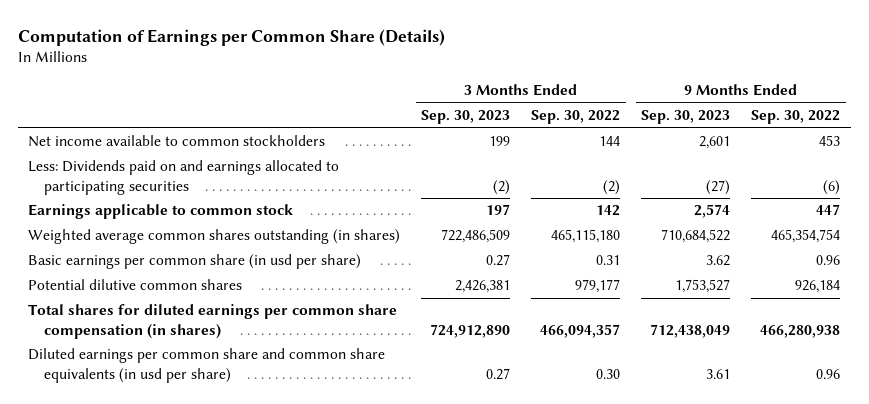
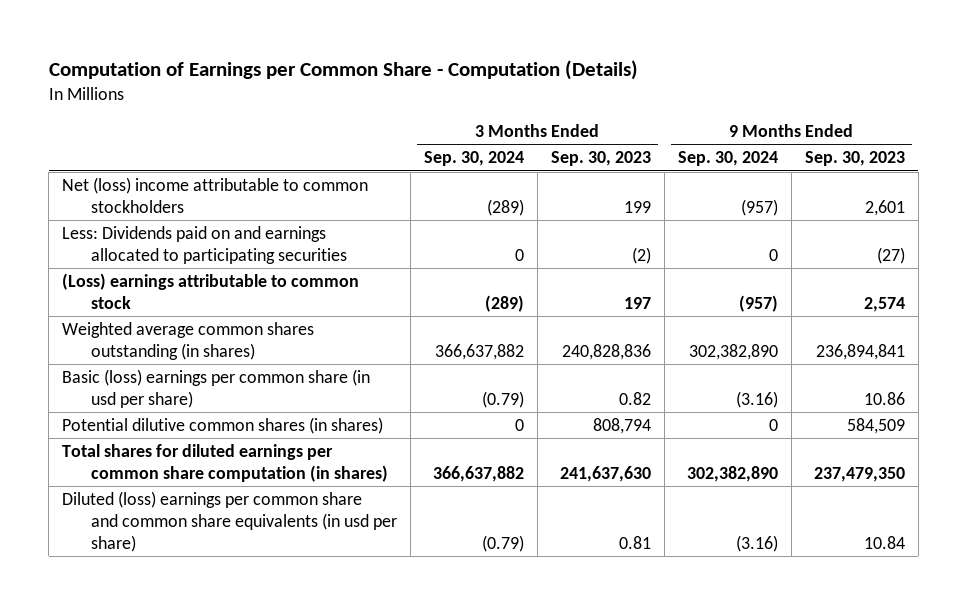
[17,28,445,46] Computation of Earnings per Common Share (Details) -> [48,60,638,81] Computation of Earnings per Common Share - Computation (Details)
[531,110,621,125] Sep. 30, 2022 -> none
[751,110,841,125] Sep. 30, 2022 -> none
none -> [423,151,524,167] Sep. 30, 2024
none -> [677,151,778,167] Sep. 30, 2024
[28,135,326,148] Net income available to common stockholders -> [62,176,369,213] Net (loss) income attributable to common stockholders
[28,204,294,220] Earnings applicable to common stock -> [62,272,360,309] (Loss) earnings attributable to common stock
[441,229,511,244] 722,486,509 -> [561,343,651,360] 240,828,836
[661,229,731,244] 710,684,522 -> [815,343,905,360] 236,894,841
[28,254,362,270] Basic earnings per common share (in usd per share) -> [62,368,371,408] Basic (loss) earnings per common share (in usd per share)
[486,254,511,267] 0.27 -> [618,391,651,405] 0.82
[706,255,731,267] 3.62 -> [863,391,905,405] 10.86
[28,279,243,291] Potential dilutive common shares -> [62,416,384,434] Potential dilutive common shares (in shares)
[455,280,511,294] 2,426,381 -> [592,417,651,434] 808,794
[675,279,731,294] 1,753,527 -> [846,417,905,434] 584,509
[28,304,398,339] Total shares for diluted earnings per common share compensation (in shares) -> [62,443,388,482] Total shares for diluted earnings per common share computation (in shares)
[430,323,511,338] 724,912,890 -> [559,465,651,482] 241,637,630
[650,323,731,338] 712,438,049 -> [813,466,905,482] 237,479,350
[28,348,386,383] Diluted earnings per common share and common share equivalents (in usd per share) -> [62,490,397,552] Diluted (loss) earnings per common share and common share equivalents (in usd per share)
[486,367,511,380] 0.27 -> [618,535,651,549] 0.81
[706,368,731,379] 3.61 -> [863,535,905,549] 10.84

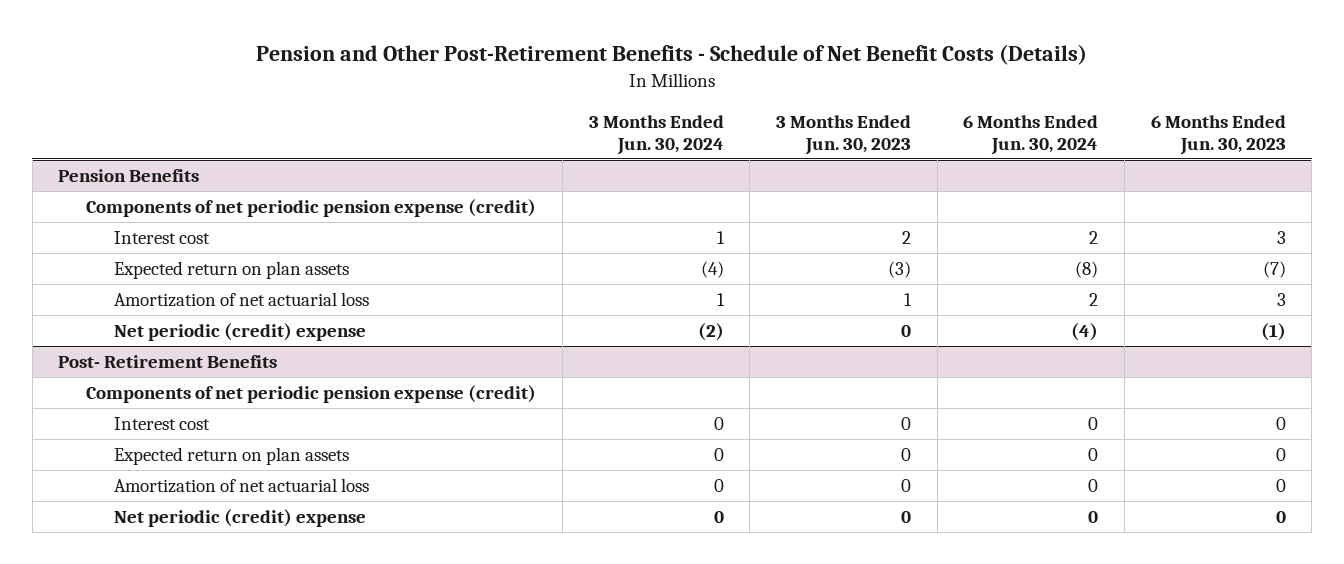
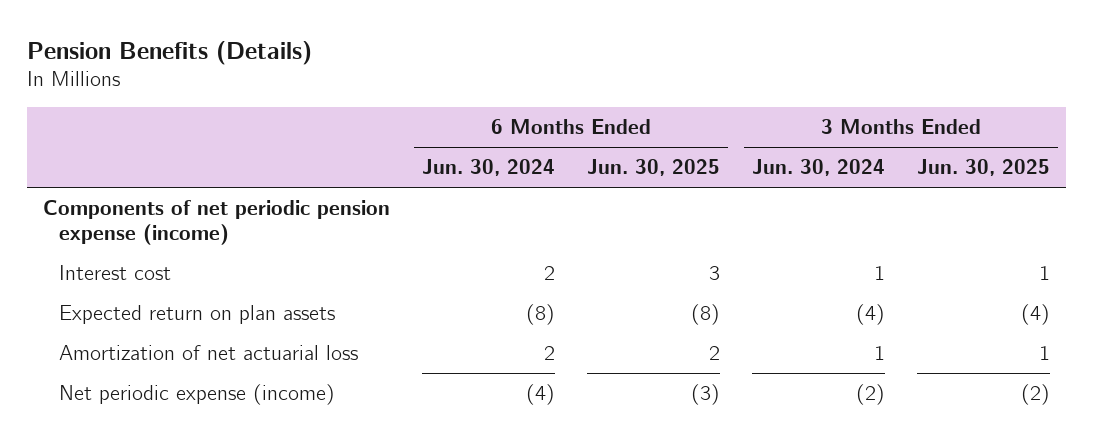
[255,44,1087,66] Pension and Other Post-Retirement Benefits - Schedule of Net Benefit Costs (Details) -> [27,40,313,65] Pension Benefits (Details)
[776,114,912,155] 3 Months Ended Jun. 30, 2023 -> none
[1150,114,1286,155] 6 Months Ended Jun. 30, 2023 -> none
none -> [587,159,721,177] Jun. 30, 2025
none -> [916,159,1050,177] Jun. 30, 2025
[58,169,200,183] Pension Benefits -> none
[86,199,537,218] Components of net periodic pension expense (credit) -> [43,200,391,246] Components of net periodic pension expense (income)
[58,355,278,369] Post- Retirement Benefits -> none
[86,385,537,404] Components of net periodic pension expense (credit) -> none
[114,417,211,431] Interest cost -> none
[114,447,350,466] Expected return on plan assets -> none
[114,478,370,494] Amortization of net actuarial loss -> none
[114,509,367,528] Net periodic (credit) expense -> none
[114,323,367,342] Net periodic (credit) expense -> [59,384,336,406] Net periodic expense (income)

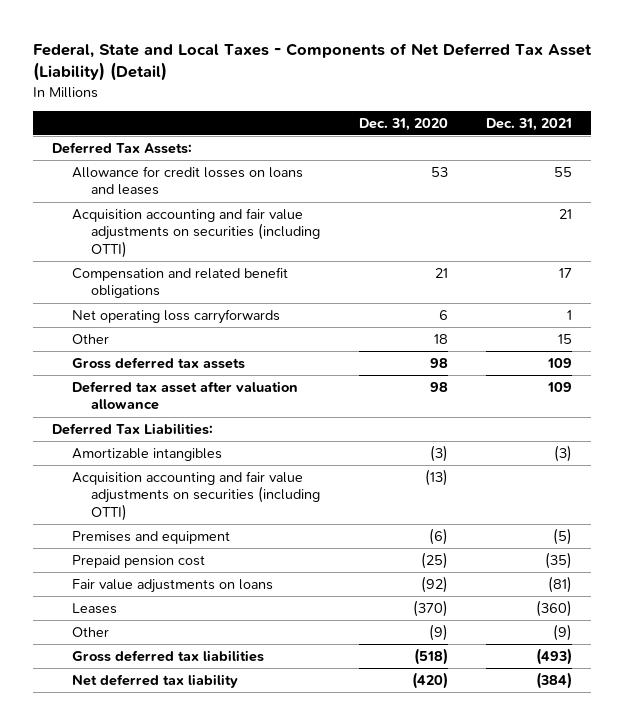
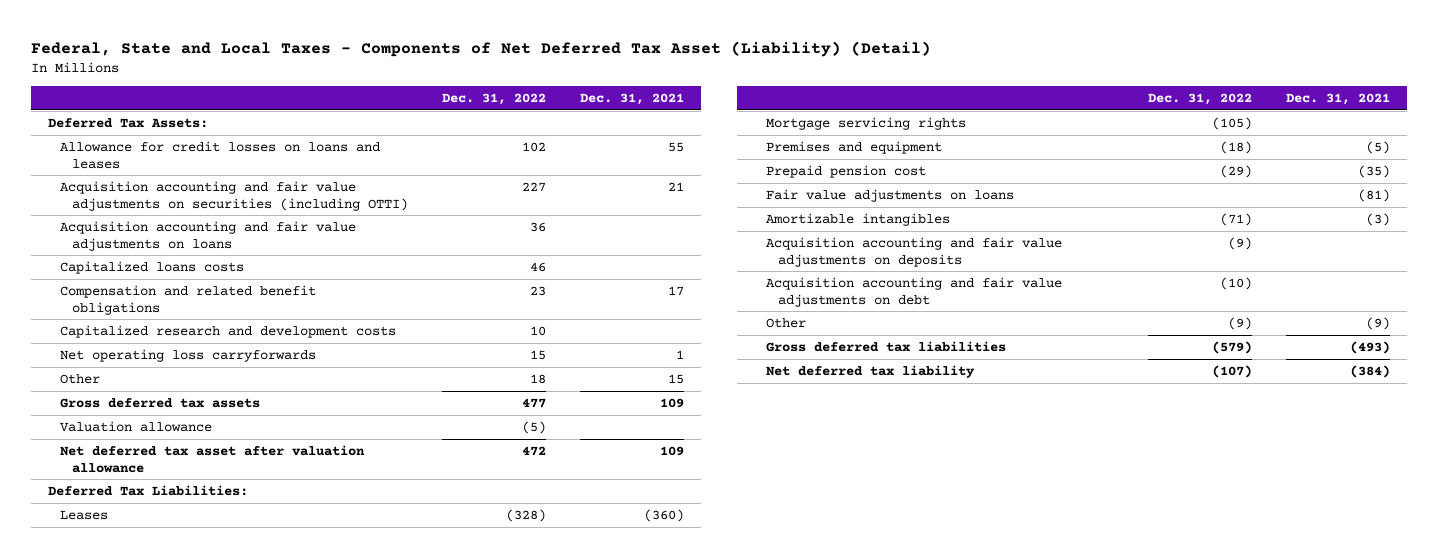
[358,117,448,131] Dec. 31, 2020 -> none
none -> [442,92,547,105] Dec. 31, 2022
none -> [60,220,357,251] Acquisition accounting and fair value adjustments on loans
none -> [60,260,245,274] Capitalized loans costs
none -> [60,324,397,338] Capitalized research and development costs
none -> [60,420,213,432] Valuation allowance
[71,380,298,411] Deferred tax asset after valuation allowance -> [60,444,366,473] Net deferred tax asset after valuation allowance
[71,470,321,522] Acquisition accounting and fair value adjustments on securities (including OTTI) -> none
[71,602,117,614] Leases -> [60,509,109,520] Leases
none -> [766,116,967,130] Mortgage servicing rights
[71,447,222,461] Amortizable intangibles -> [766,212,951,226] Amortizable intangibles
none -> [766,236,1063,267] Acquisition accounting and fair value adjustments on deposits
none -> [766,276,1063,307] Acquisition accounting and fair value adjustments on debt

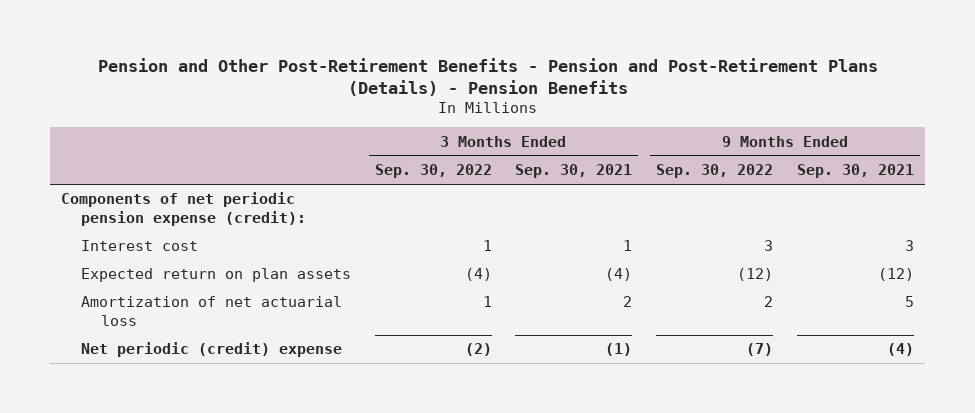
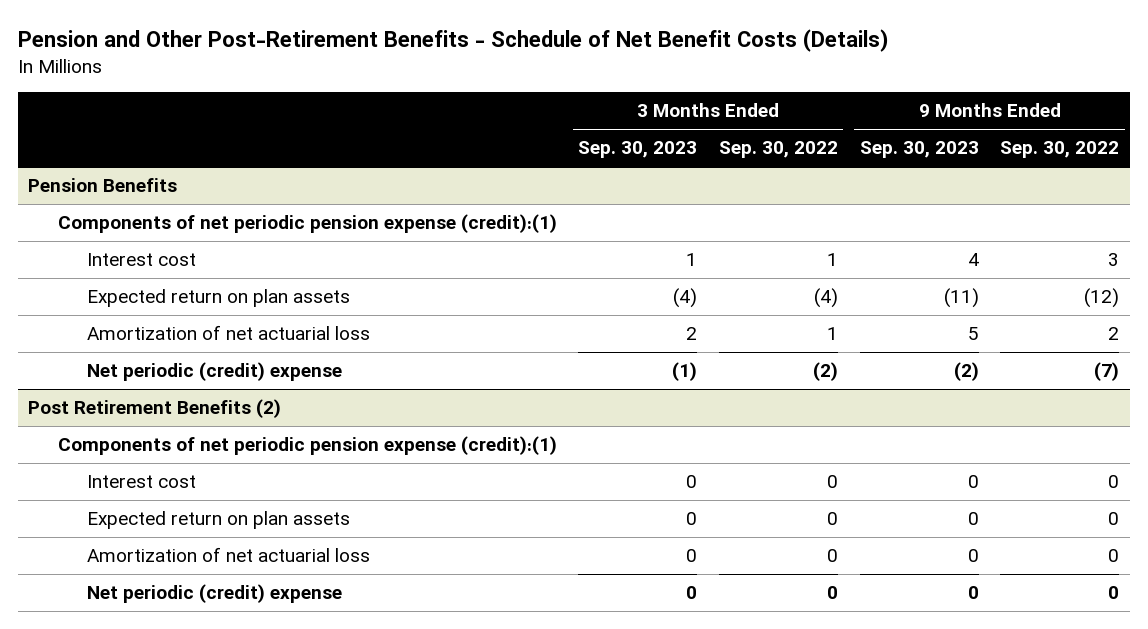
[97,57,878,96] Pension and Other Post-Retirement Benefits - Pension and Post-Retirement Plans (Details) - Pension Benefits -> [17,29,889,53] Pension and Other Post-Retirement Benefits - Schedule of Net Benefit Costs (Details)
[515,164,633,179] Sep. 30, 2021 -> none
[796,164,914,179] Sep. 30, 2021 -> none
none -> [578,141,698,159] Sep. 30, 2023
none -> [859,141,979,159] Sep. 30, 2023
none -> [28,178,178,193] Pension Benefits
[61,192,306,226] Components of net periodic pension expense (credit): -> [57,214,557,234] Components of net periodic pension expense (credit):(1)
none -> [28,399,282,419] Post Retirement Benefits (2)
none -> [57,436,557,456] Components of net periodic pension expense (credit):(1)
none -> [86,475,196,489] Interest cost
none -> [86,511,350,530] Expected return on plan assets
none -> [86,547,370,563] Amortization of net actuarial loss
none -> [86,584,342,604] Net periodic (credit) expense

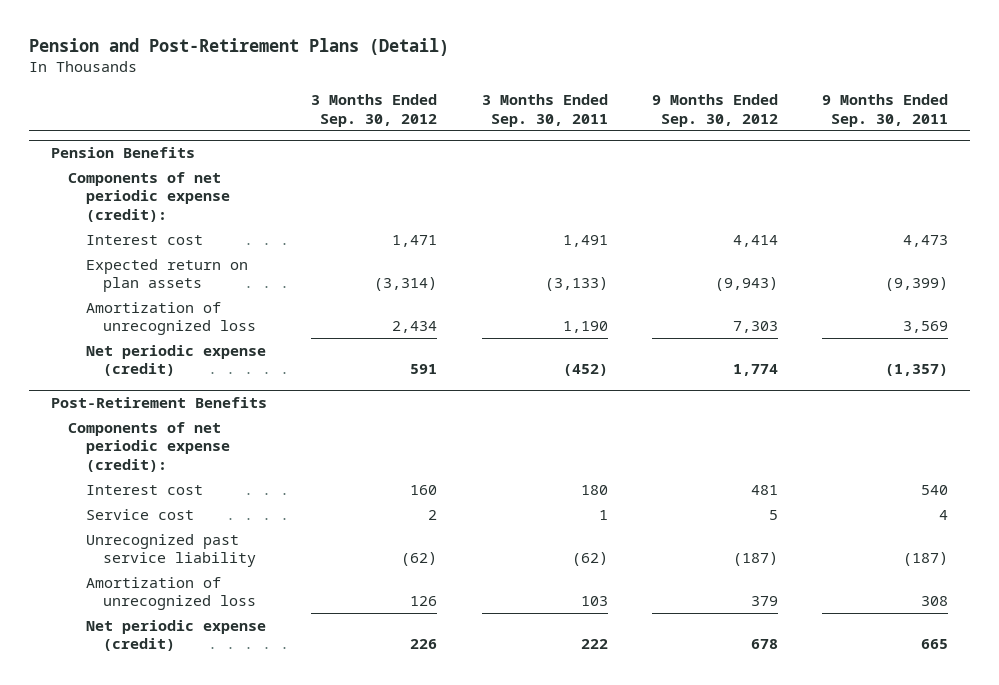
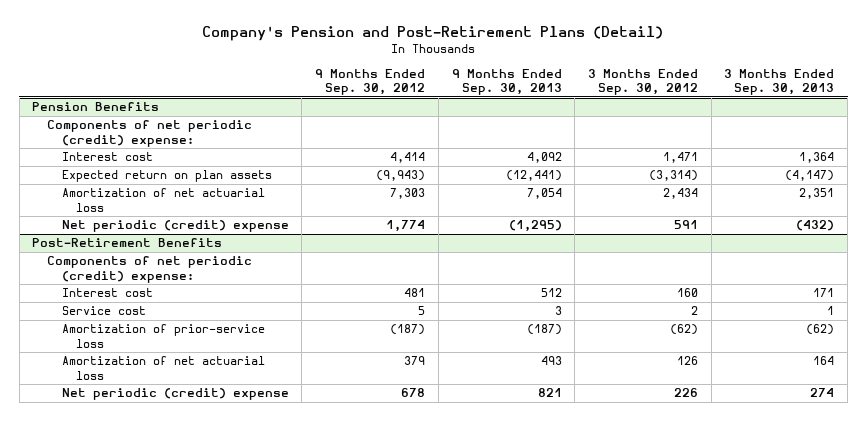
[28,38,449,57] Pension and Post-Retirement Plans (Detail) -> [202,26,664,42] Company's Pension and Post-Retirement Plans (Detail)
[481,93,608,127] 3 Months Ended Sep. 30, 2011 -> none
[822,93,949,127] 9 Months Ended Sep. 30, 2011 -> none
none -> [451,69,562,96] 9 Months Ended Sep. 30, 2013
none -> [724,69,835,96] 3 Months Ended Sep. 30, 2013
[68,171,230,222] Components of net periodic expense (credit): -> [46,120,252,147] Components of net periodic (credit) expense:
[85,301,257,336] Amortization of unrecognized loss -> [61,188,265,212] Amortization of net actuarial loss
[85,344,266,377] Net periodic expense (credit) -> [61,220,289,233] Net periodic (credit) expense
[68,421,230,472] Components of net periodic expense (credit): -> [46,256,252,283] Components of net periodic (credit) expense:
[85,533,257,568] Unrecognized past service liability -> [61,324,265,348] Amortization of prior-service loss
[85,576,257,611] Amortization of unrecognized loss -> [61,356,265,380] Amortization of net actuarial loss
[85,619,266,652] Net periodic expense (credit) -> [61,388,289,401] Net periodic (credit) expense

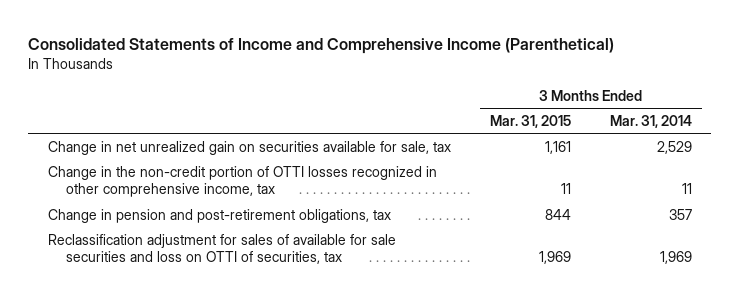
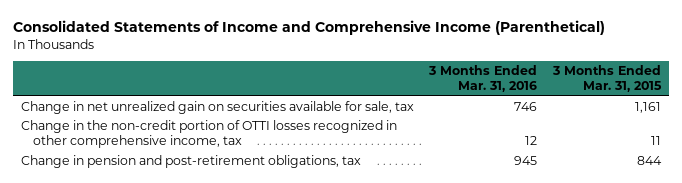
[609,114,692,128] Mar. 31, 2014 -> none
none -> [428,64,538,93] 3 Months Ended Mar. 31, 2016
[47,233,396,265] Reclassification adjustment for sales of available for sale securities and loss on OTTI of securities, tax -> none

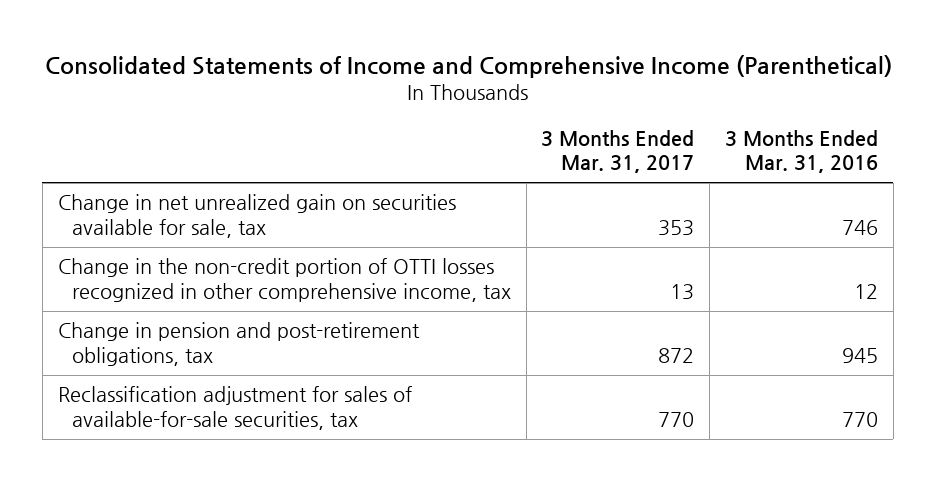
[551,64,662,93] 3 Months Ended Mar. 31, 2015 -> none
none -> [541,129,695,174] 3 Months Ended Mar. 31, 2017
none -> [57,386,412,431] Reclassification adjustment for sales of available-for-sale securities, tax

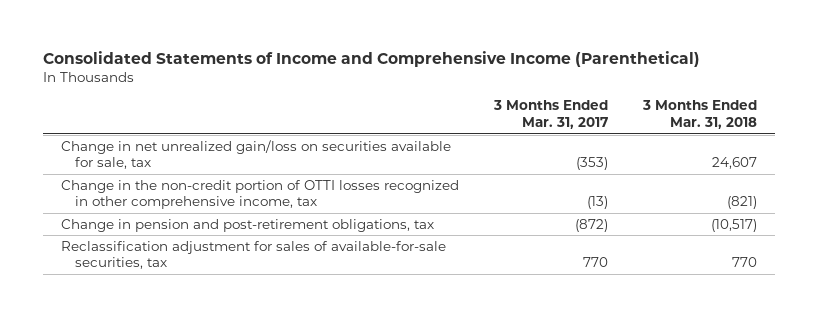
[724,129,878,174] 3 Months Ended Mar. 31, 2016 -> none
none -> [642,100,758,130] 3 Months Ended Mar. 31, 2018
[57,194,456,239] Change in net unrealized gain on securities available for sale, tax -> [60,139,451,170] Change in net unrealized gain/loss on securities available for sale, tax
[658,220,695,237] 353 -> [575,157,608,171] (353)
[670,284,695,301] 13 -> [586,196,608,210] (13)
[658,348,695,364] 872 -> [574,218,608,232] (872)

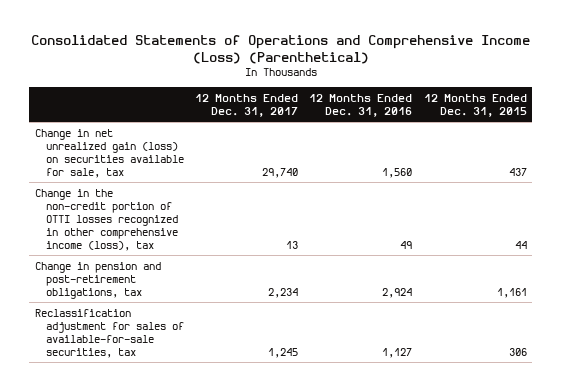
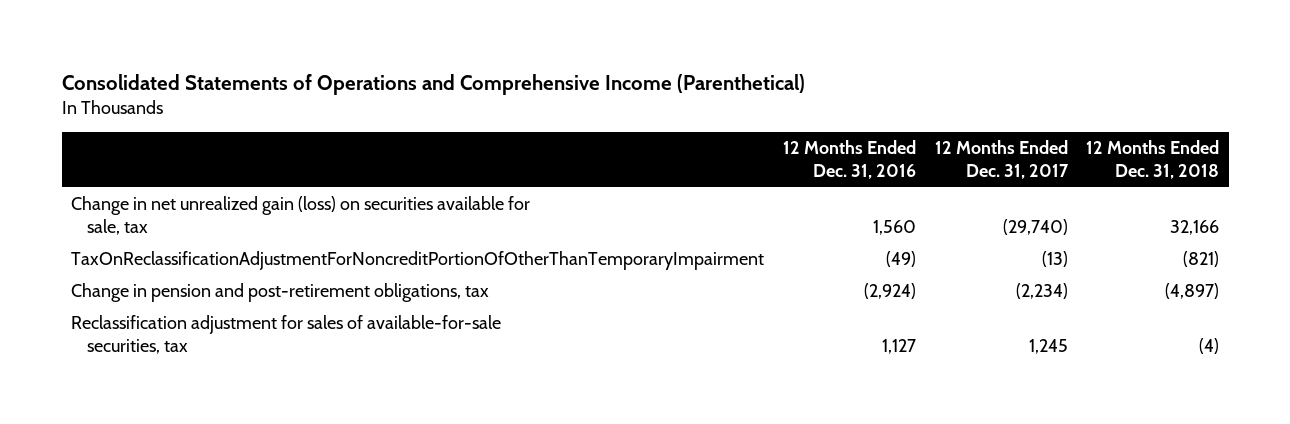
[30,35,530,65] Consolidated Statements of Operations and Comprehensive Income (Loss) (Parenthetical) -> [61,73,805,95] Consolidated Statements of Operations and Comprehensive Income (Parenthetical)
[423,93,527,117] 12 Months Ended Dec. 31, 2015 -> none
none -> [1086,140,1220,179] 12 Months Ended Dec. 31, 2018
[34,188,178,251] Change in the non-credit portion of OTTI losses recognized in other comprehensive income (loss), tax -> none
[262,167,299,178] 29,740 -> [1002,219,1068,236] (29,740)
none -> [70,251,764,271] TaxOnReclassificationAdjustmentForNoncreditPortionOfOtherThanTemporaryImpairment
[268,287,299,298] 2,234 -> [1015,283,1068,300] (2,234)
[382,287,413,298] 2,924 -> [863,283,916,300] (2,924)

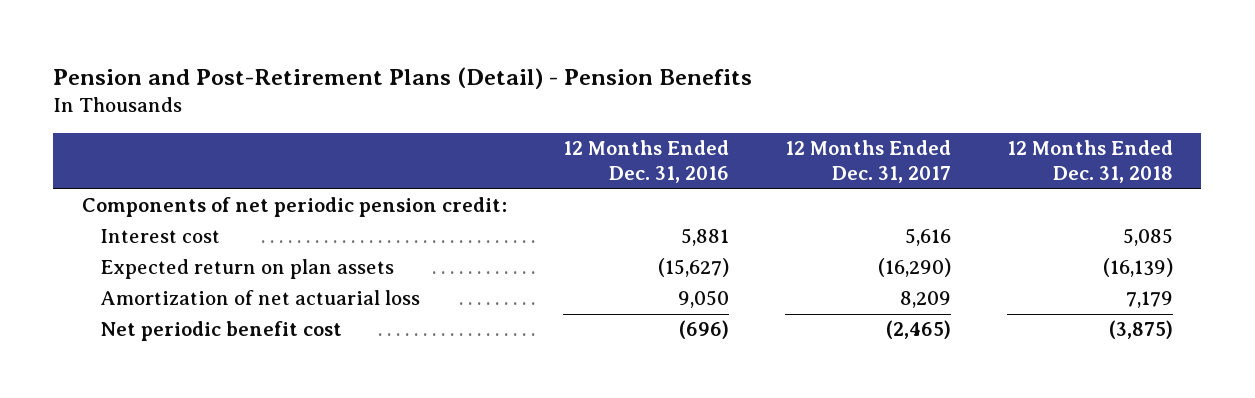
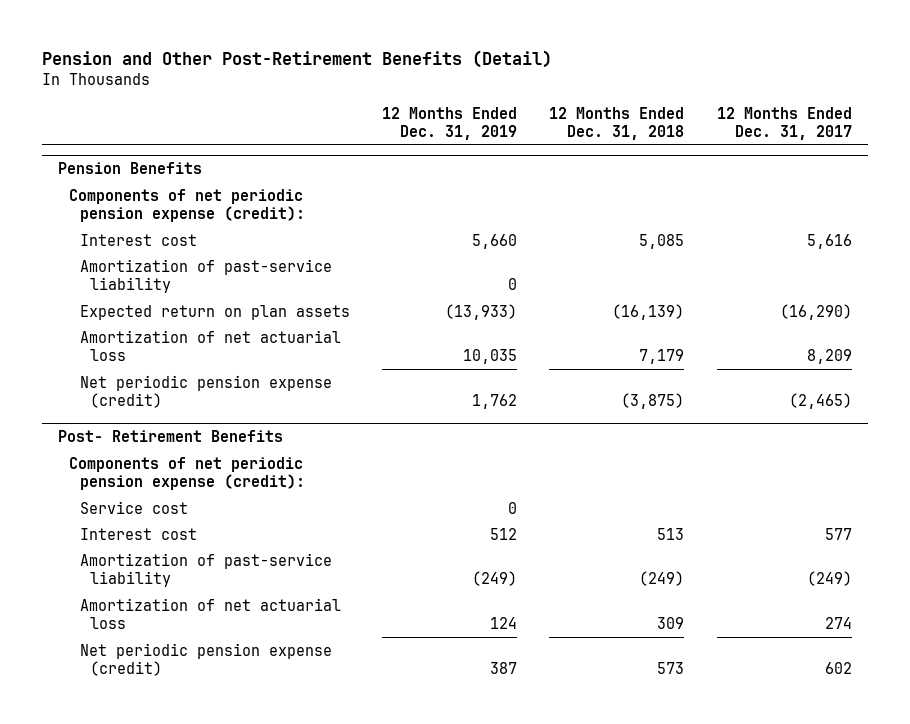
[53,66,753,89] Pension and Post-Retirement Plans (Detail) - Pension Benefits -> [41,49,552,68] Pension and Other Post-Retirement Benefits (Detail)
[562,139,729,184] 12 Months Ended Dec. 31, 2016 -> none
none -> [382,106,518,140] 12 Months Ended Dec. 31, 2019
none -> [58,161,203,174] Pension Benefits
[81,197,507,218] Components of net periodic pension credit: -> [68,188,305,223] Components of net periodic pension expense (credit):
none -> [79,258,332,294] Amortization of past-service liability
[99,321,342,342] Net periodic benefit cost -> [79,374,332,409] Net periodic pension expense (credit)
none -> [58,429,284,442] Post- Retirement Benefits
none -> [68,456,305,491] Components of net periodic pension expense (credit):
none -> [79,500,188,514] Service cost
none -> [79,527,197,540] Interest cost
none -> [79,552,332,588] Amortization of past-service liability
none -> [79,597,341,630] Amortization of net actuarial loss
none -> [79,642,332,677] Net periodic pension expense (credit)

